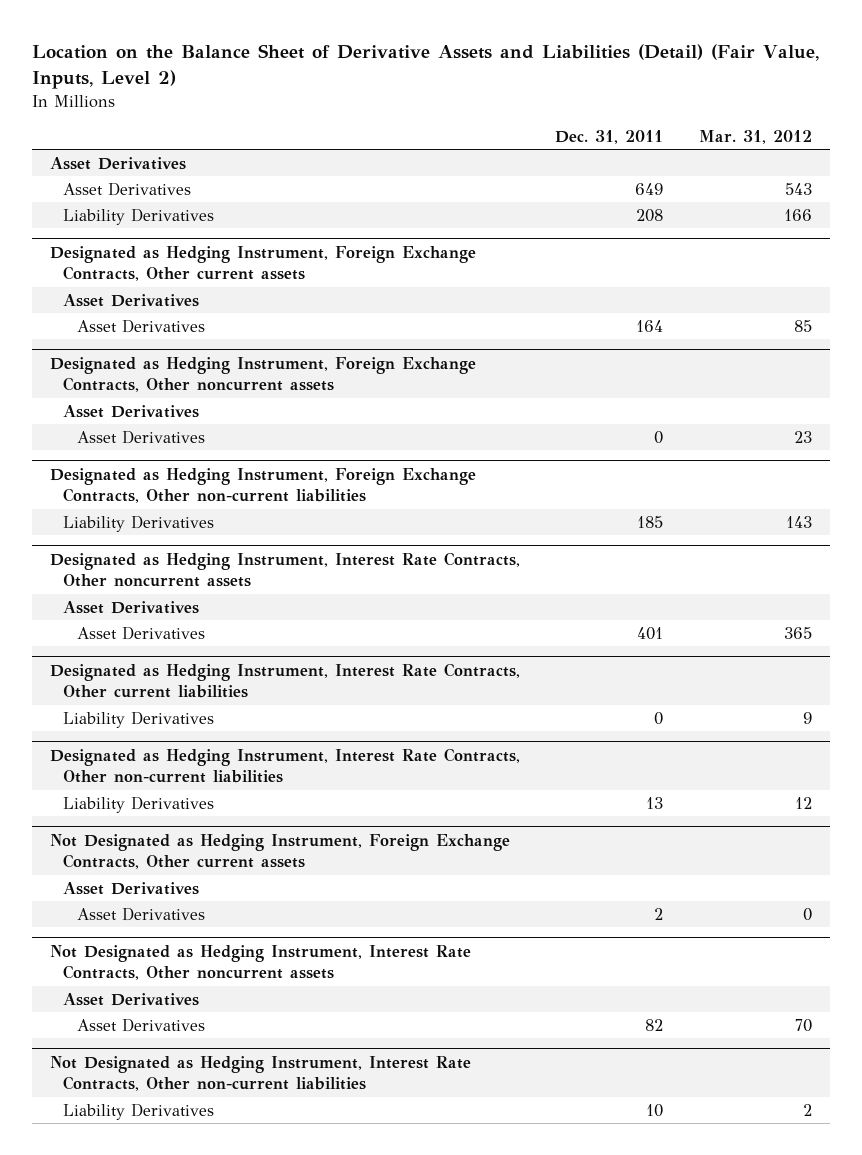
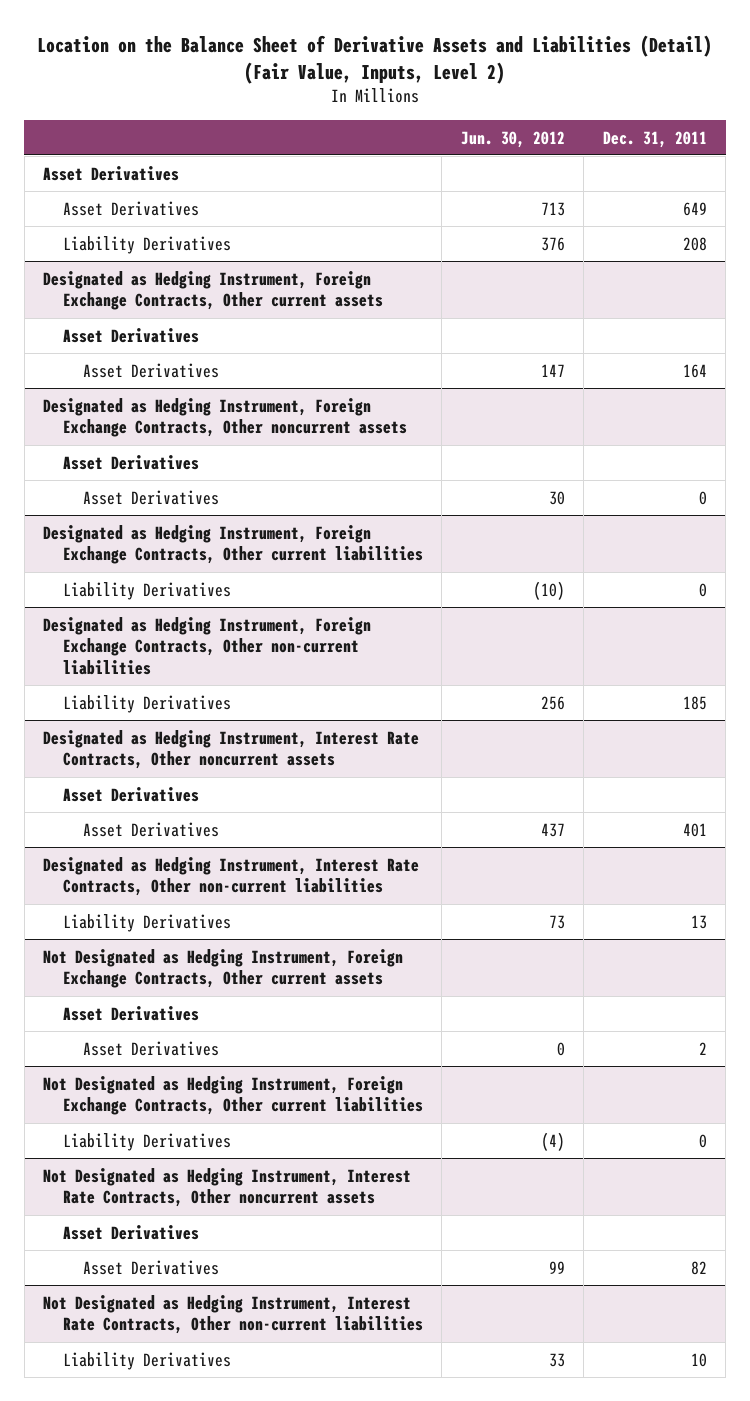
[698,130,812,145] Mar. 31, 2012 -> none
none -> [460,130,565,148] Jun. 30, 2012
none -> [43,524,424,565] Designated as Hedging Instrument, Foreign Exchange Contracts, Other current liabilities
none -> [63,581,232,600] Liability Derivatives
[50,662,521,699] Designated as Hedging Instrument, Interest Rate Contracts, Other current liabilities -> none
[63,710,215,728] Liability Derivatives -> none
none -> [43,1075,424,1116] Not Designated as Hedging Instrument, Foreign Exchange Contracts, Other current liabilities
none -> [63,1132,232,1151] Liability Derivatives

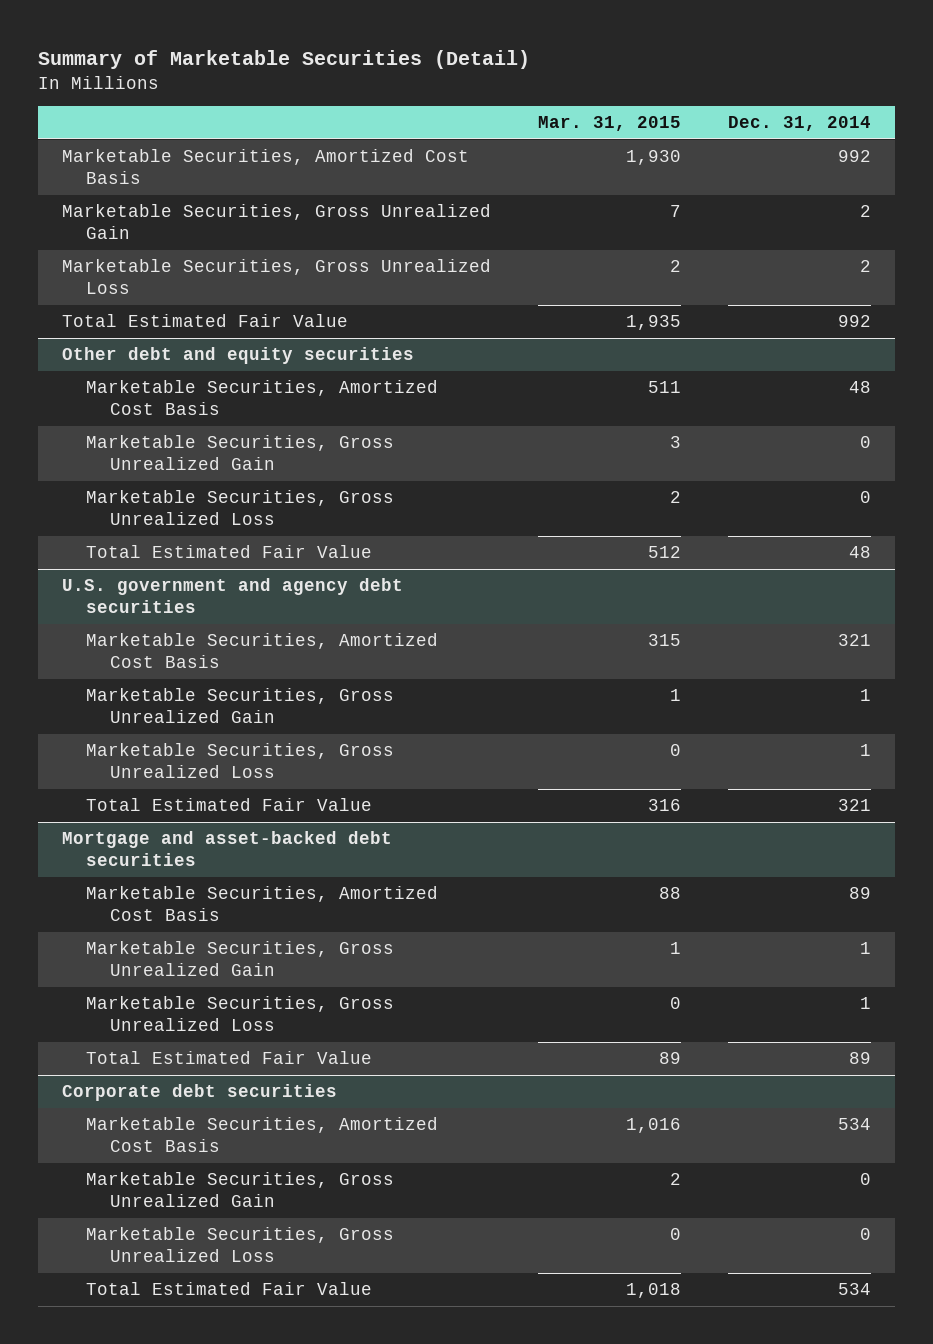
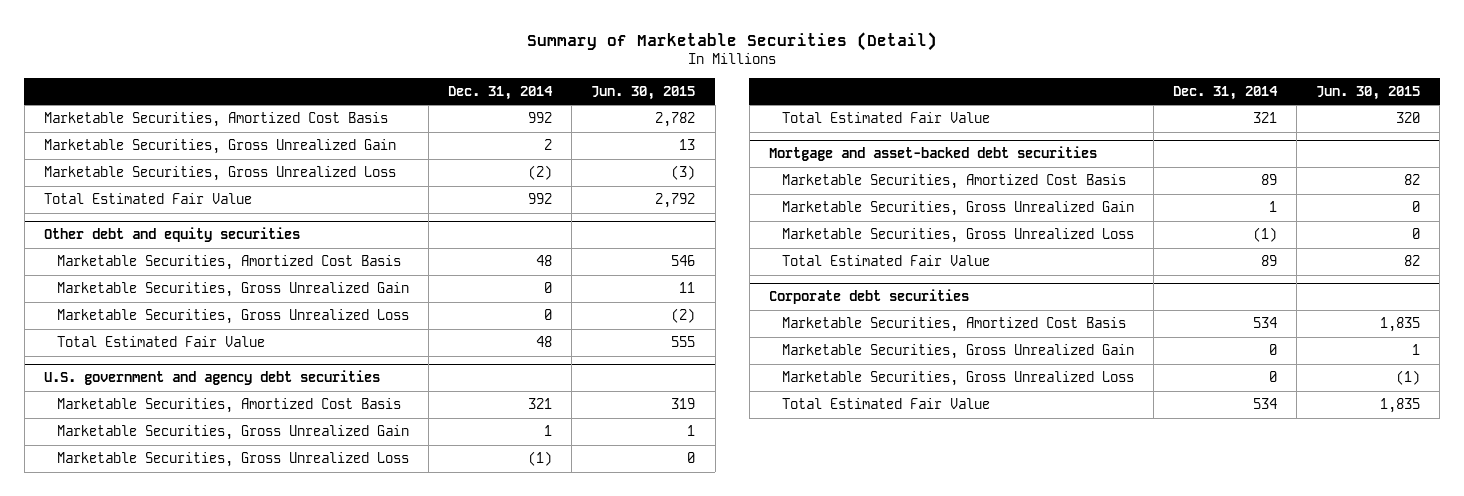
[537,116,681,132] Mar. 31, 2015 -> none
none -> [591,85,696,100] Jun. 30, 2015
[860,260,872,273] 2 -> [528,165,553,181] (2)
[860,744,872,757] 1 -> [528,451,553,467] (1)
[860,997,872,1010] 1 -> [1252,227,1277,243] (1)

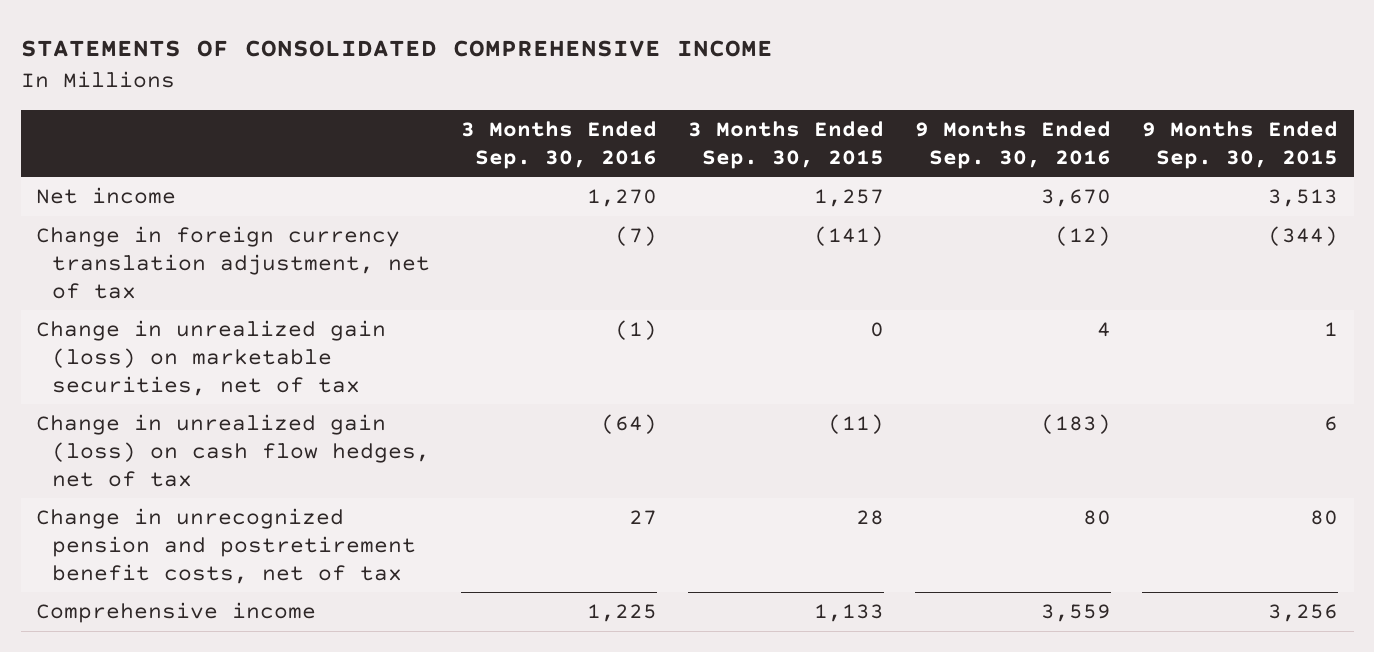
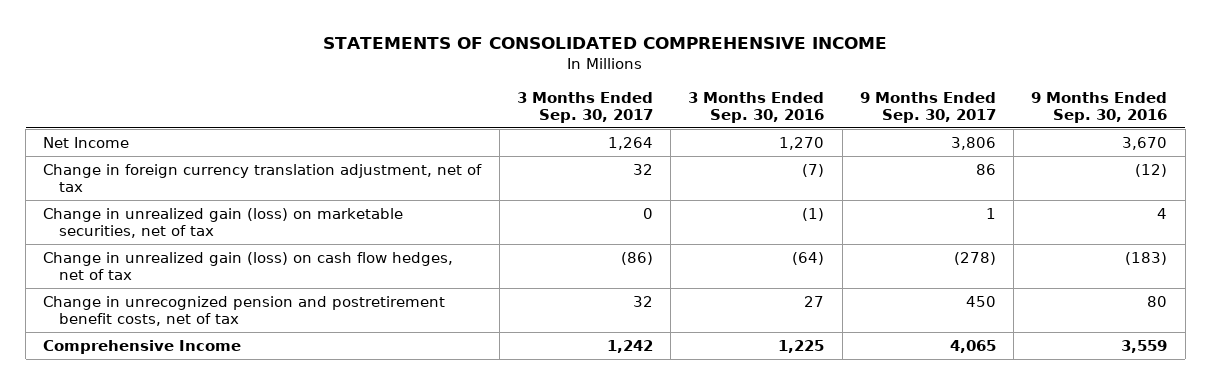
[688,120,885,169] 3 Months Ended Sep. 30, 2015 -> none
[1142,120,1339,169] 9 Months Ended Sep. 30, 2015 -> none
none -> [516,91,653,124] 3 Months Ended Sep. 30, 2017
none -> [859,91,996,124] 9 Months Ended Sep. 30, 2017
[36,187,177,205] Net income -> [43,136,130,148] Net Income
[36,602,317,624] Comprehensive income -> [43,339,242,354] Comprehensive Income

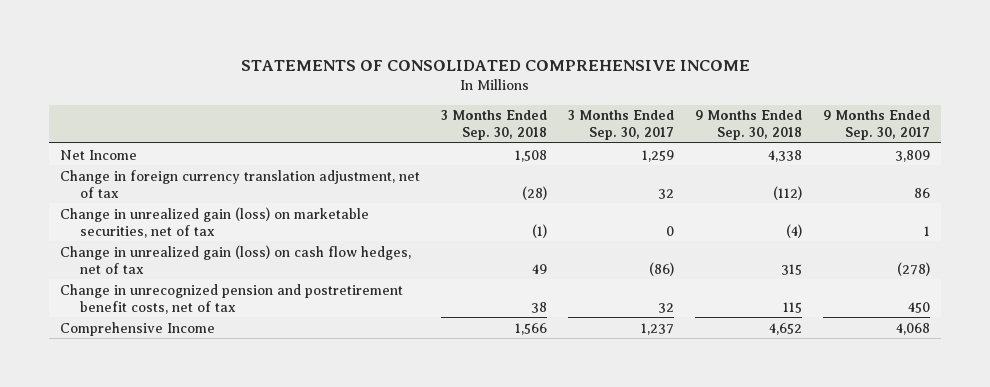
[688,91,825,124] 3 Months Ended Sep. 30, 2016 -> none
[1031,91,1168,124] 9 Months Ended Sep. 30, 2016 -> none
none -> [440,110,547,141] 3 Months Ended Sep. 30, 2018
none -> [695,110,803,141] 9 Months Ended Sep. 30, 2018
[607,136,653,150] 1,264 -> [641,149,674,162] 1,259
[950,136,996,150] 3,806 -> [895,149,931,162] 3,809
[606,339,653,353] 1,242 -> [640,322,674,335] 1,237
[949,339,996,353] 4,065 -> [896,322,931,335] 4,068

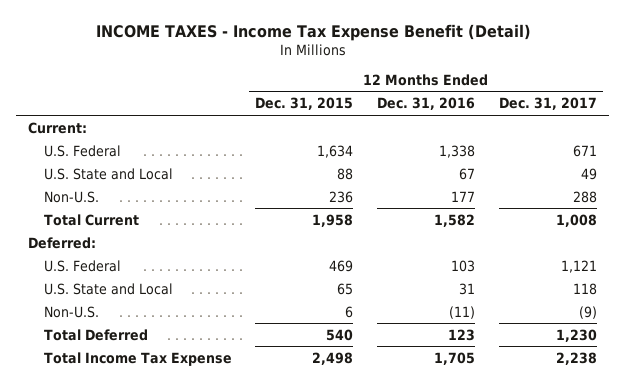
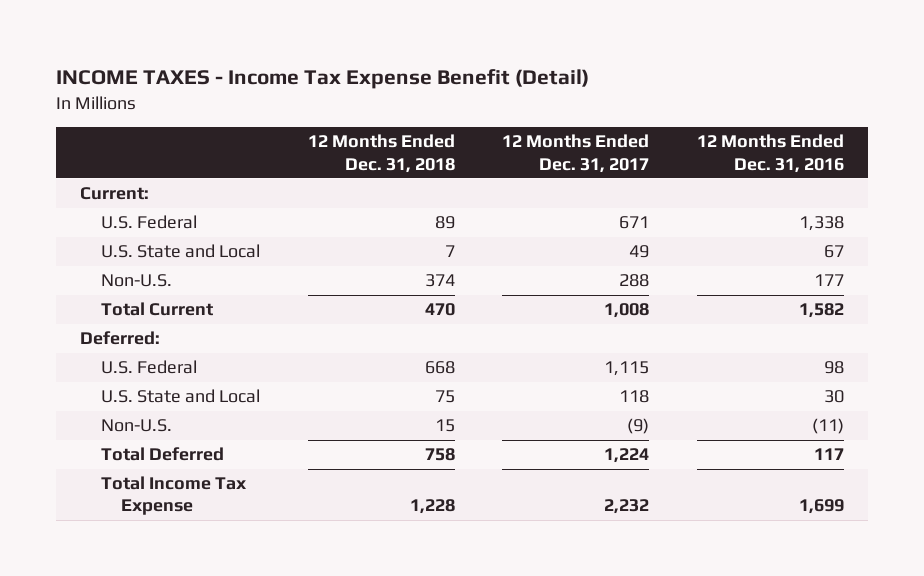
[255,97,354,111] Dec. 31, 2015 -> none
none -> [307,134,455,173] 12 Months Ended Dec. 31, 2018
[451,259,476,272] 103 -> [824,361,845,375] 98
[560,259,597,273] 1,121 -> [604,361,650,377] 1,115
[459,282,476,295] 31 -> [824,390,845,404] 30
[448,328,476,341] 123 -> [814,448,845,461] 117
[555,328,597,342] 1,230 -> [604,448,650,464] 1,224
[434,351,476,365] 1,705 -> [799,499,845,515] 1,699
[555,351,597,365] 2,238 -> [604,499,650,515] 2,232

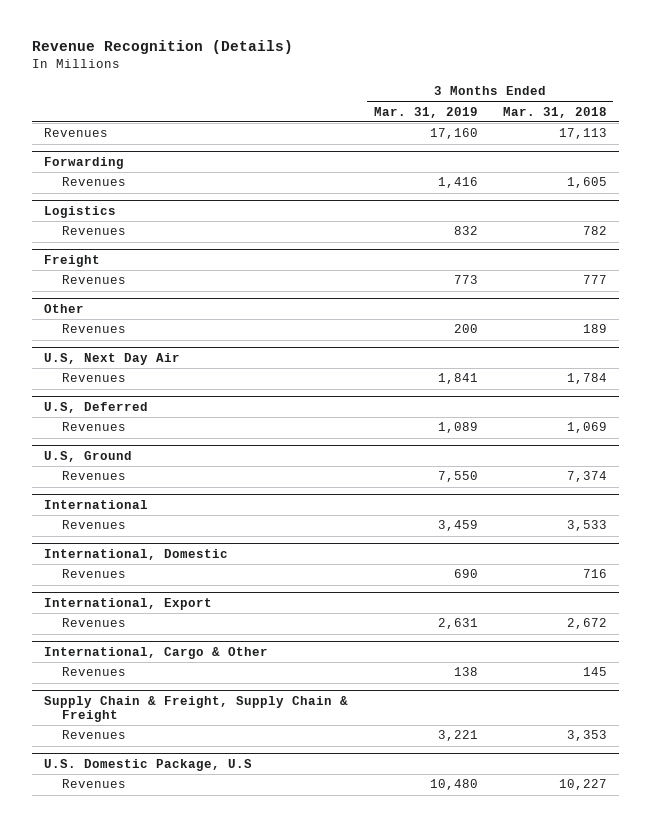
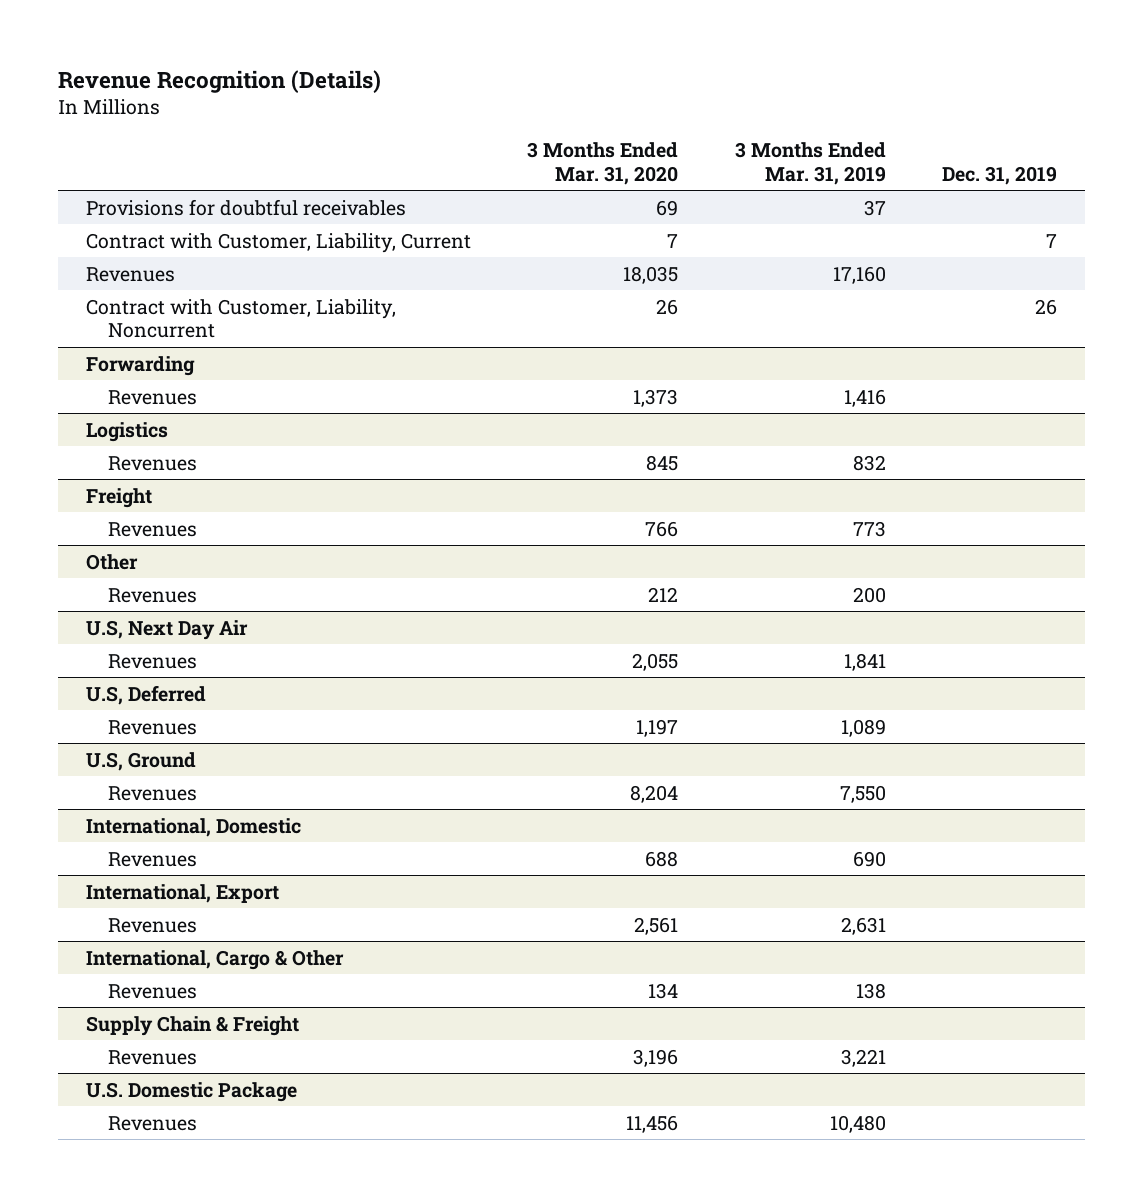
[502,106,607,118] Mar. 31, 2018 -> none
none -> [527,142,679,185] 3 Months Ended Mar. 31, 2020
none -> [941,165,1057,185] Dec. 31, 2019
none -> [85,198,406,216] Provisions for doubtful receivables
none -> [85,232,471,253] Contract with Customer, Liability, Current
none -> [85,298,396,339] Contract with Customer, Liability, Noncurrent
[44,499,149,509] International -> none
[61,520,126,530] Revenues -> none
[44,695,349,723] Supply Chain & Freight, Supply Chain & Freight -> [85,1015,299,1036] Supply Chain & Freight
[44,758,253,771] U.S. Domestic Package, U.S -> [85,1081,297,1102] U.S. Domestic Package

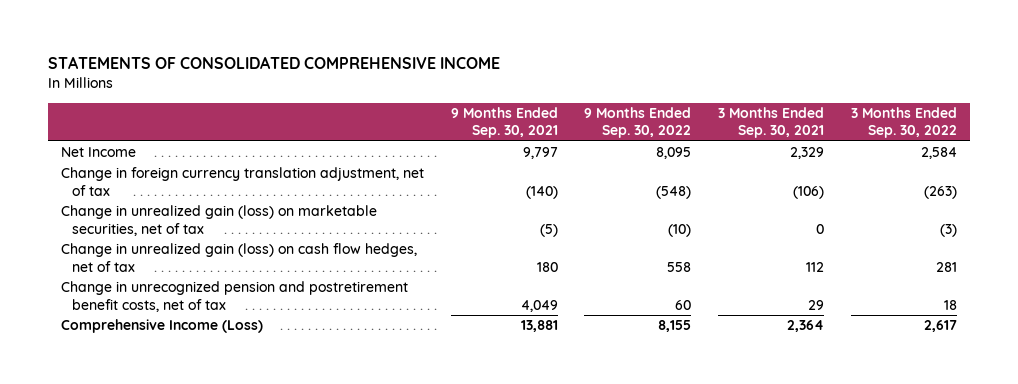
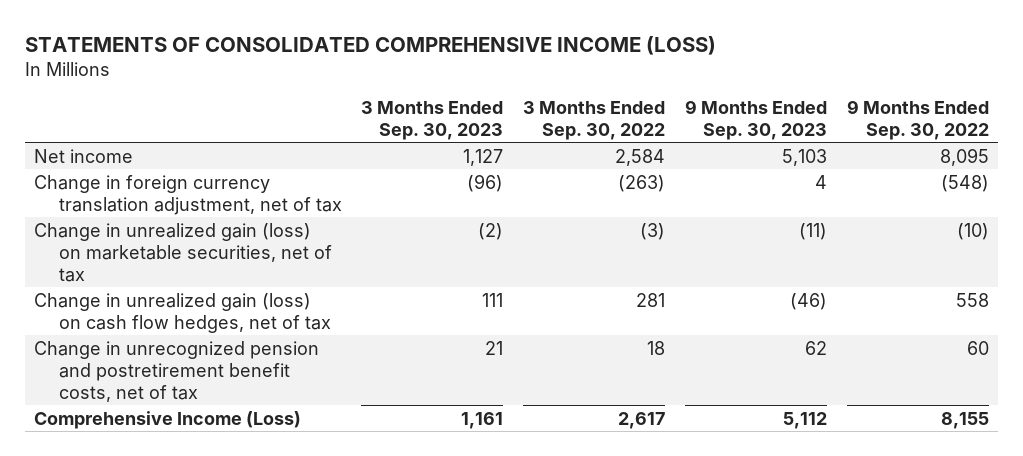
[47,56,500,70] STATEMENTS OF CONSOLIDATED COMPREHENSIVE INCOME -> [24,36,716,56] STATEMENTS OF CONSOLIDATED COMPREHENSIVE INCOME (LOSS)
[450,106,558,139] 9 Months Ended Sep. 30, 2021 -> none
[717,106,824,139] 3 Months Ended Sep. 30, 2021 -> none
none -> [361,100,504,140] 3 Months Ended Sep. 30, 2023
none -> [684,99,827,140] 9 Months Ended Sep. 30, 2023
[60,147,136,158] Net Income -> [34,148,134,163] Net income

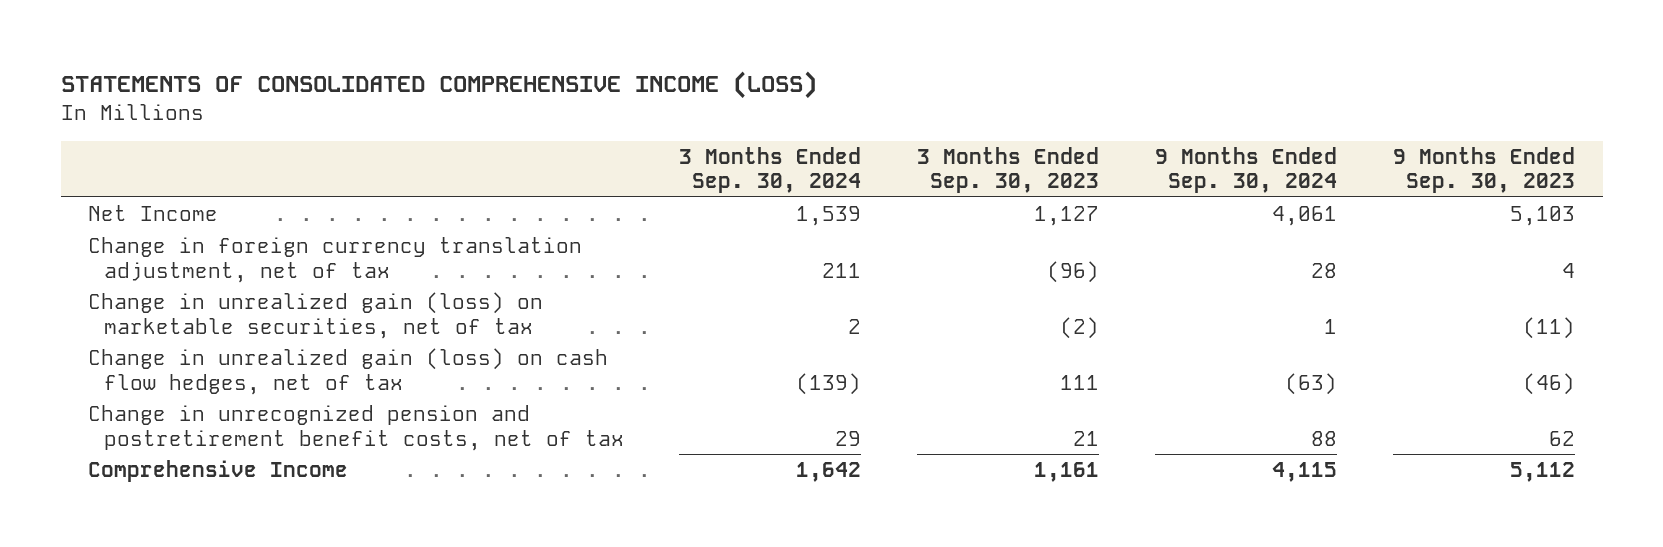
[523,100,666,140] 3 Months Ended Sep. 30, 2022 -> none
[846,99,989,140] 9 Months Ended Sep. 30, 2022 -> none
none -> [679,146,862,194] 3 Months Ended Sep. 30, 2024
none -> [1154,146,1337,194] 9 Months Ended Sep. 30, 2024
[34,148,134,163] Net income -> [88,204,219,221] Net Income
[34,410,302,429] Comprehensive Income (Loss) -> [88,459,349,482] Comprehensive Income

